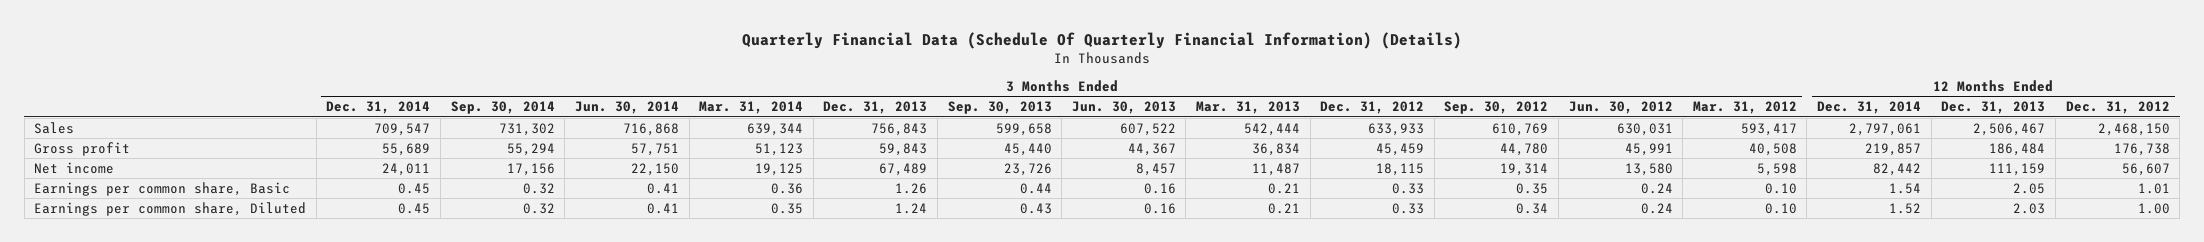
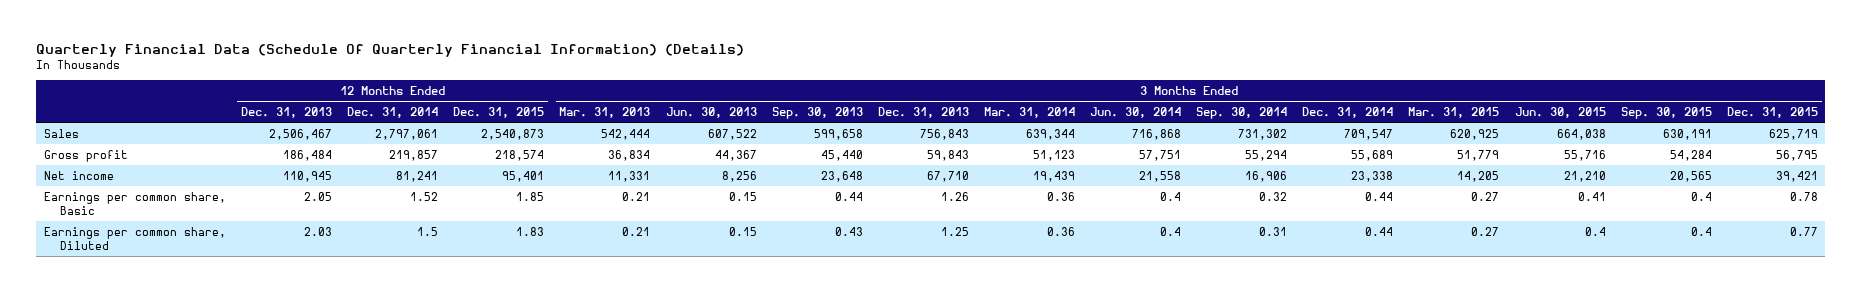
[1320,101,1425,115] Dec. 31, 2012 -> none
[1444,101,1549,115] Sep. 30, 2012 -> none
[1568,101,1673,115] Jun. 30, 2012 -> none
[1692,101,1797,115] Mar. 31, 2012 -> none
[2065,101,2170,115] Dec. 31, 2012 -> none
none -> [453,106,545,118] Dec. 31, 2015
none -> [1408,106,1500,118] Mar. 31, 2015
none -> [1514,106,1606,118] Jun. 30, 2015
none -> [1620,106,1712,119] Sep. 30, 2015
none -> [1726,106,1818,118] Dec. 31, 2015
[382,162,431,176] 24,011 -> [1351,170,1394,182] 23,338
[506,162,555,176] 17,156 -> [1245,170,1288,182] 16,906
[630,162,679,176] 22,150 -> [1139,170,1182,182] 21,558
[755,162,804,176] 19,125 -> [1032,170,1075,182] 19,439
[879,162,928,176] 67,489 -> [926,170,969,182] 67,710
[1003,162,1052,176] 23,726 -> [820,170,863,182] 23,648
[1135,162,1176,176] 8,457 -> [721,170,757,182] 8,256
[1251,162,1300,176] 11,487 -> [608,170,651,182] 11,331
[1873,162,1922,176] 82,442 -> [396,170,439,182] 81,241
[1989,162,2046,176] 111,159 -> [283,170,333,182] 110,945
[398,182,431,194] 0.45 -> [1365,191,1394,201] 0.44
[646,182,679,194] 0.41 -> [1160,191,1182,201] 0.4
[1143,182,1176,194] 0.16 -> [728,191,757,201] 0.15
[1889,182,1922,194] 1.54 -> [410,191,439,201] 1.52
[398,202,431,214] 0.45 -> [1365,226,1394,236] 0.44
[522,202,555,214] 0.32 -> [1259,226,1288,236] 0.31
[646,202,679,214] 0.41 -> [1160,226,1182,236] 0.4
[771,202,804,214] 0.35 -> [1046,226,1075,236] 0.36
[895,202,928,214] 1.24 -> [940,226,969,236] 1.25
[1143,202,1176,214] 0.16 -> [728,226,757,236] 0.15
[1889,202,1922,214] 1.52 -> [417,226,439,236] 1.5

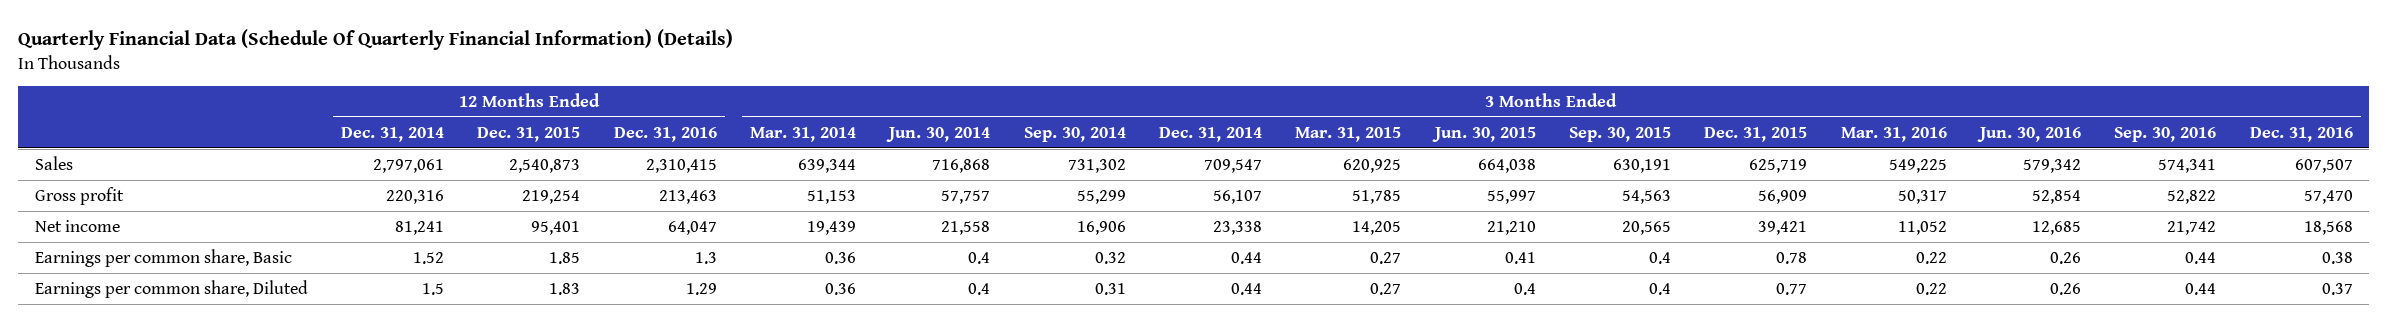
[241,106,333,118] Dec. 31, 2013 -> none
[559,106,651,118] Mar. 31, 2013 -> none
[665,106,757,118] Jun. 30, 2013 -> none
[771,106,863,119] Sep. 30, 2013 -> none
[877,106,969,118] Dec. 31, 2013 -> none
none -> [613,126,717,142] Dec. 31, 2016
none -> [1840,126,1947,142] Mar. 31, 2016
none -> [1977,126,2082,142] Jun. 30, 2016
none -> [2114,126,2217,142] Sep. 30, 2016
none -> [2249,126,2353,142] Dec. 31, 2016
[389,149,439,161] 219,857 -> [386,189,445,204] 220,316
[495,149,545,161] 218,574 -> [522,189,581,204] 219,254
[1032,149,1075,161] 51,123 -> [807,189,857,204] 51,153
[1139,149,1182,161] 57,751 -> [941,189,991,204] 57,757
[1245,149,1288,161] 55,294 -> [1076,189,1126,204] 55,299
[1351,149,1394,161] 55,689 -> [1213,189,1263,204] 56,107
[1457,149,1500,161] 51,779 -> [1352,189,1402,204] 51,785
[1563,149,1606,161] 55,716 -> [1486,189,1536,204] 55,997
[1669,149,1712,161] 54,284 -> [1622,189,1672,204] 54,563
[1775,149,1818,161] 56,795 -> [1758,189,1808,204] 56,909

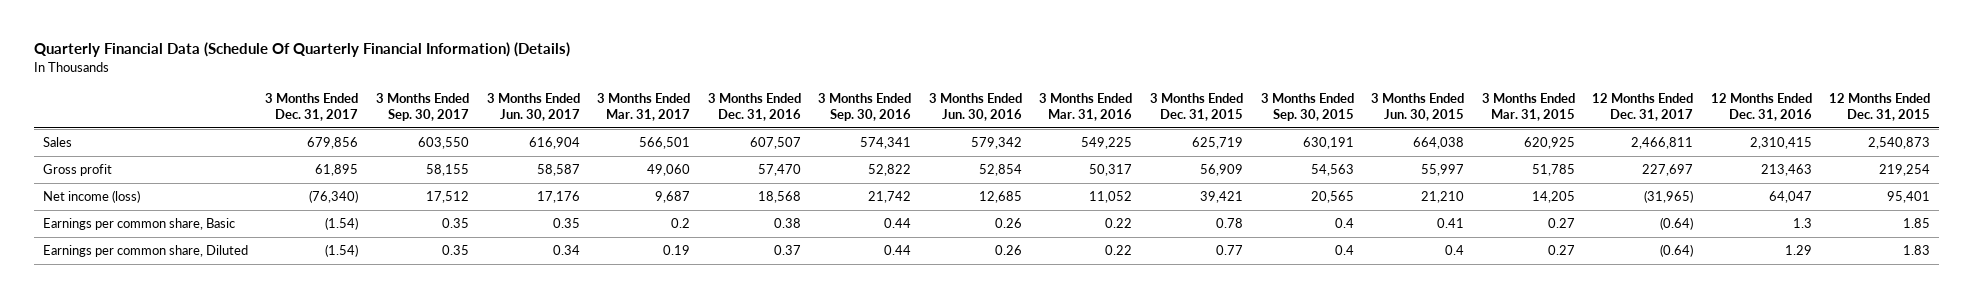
[341,126,445,142] Dec. 31, 2014 -> none
[750,126,857,142] Mar. 31, 2014 -> none
[886,126,991,142] Jun. 30, 2014 -> none
[1023,126,1126,142] Sep. 30, 2014 -> none
[1159,126,1263,142] Dec. 31, 2014 -> none
none -> [265,93,359,122] 3 Months Ended Dec. 31, 2017
none -> [375,93,469,122] 3 Months Ended Sep. 30, 2017
none -> [486,93,580,122] 3 Months Ended Jun. 30, 2017
none -> [597,93,691,122] 3 Months Ended Mar. 31, 2017
none -> [1592,93,1694,122] 12 Months Ended Dec. 31, 2017
[34,219,120,232] Net income -> [42,189,140,203] Net income (loss)

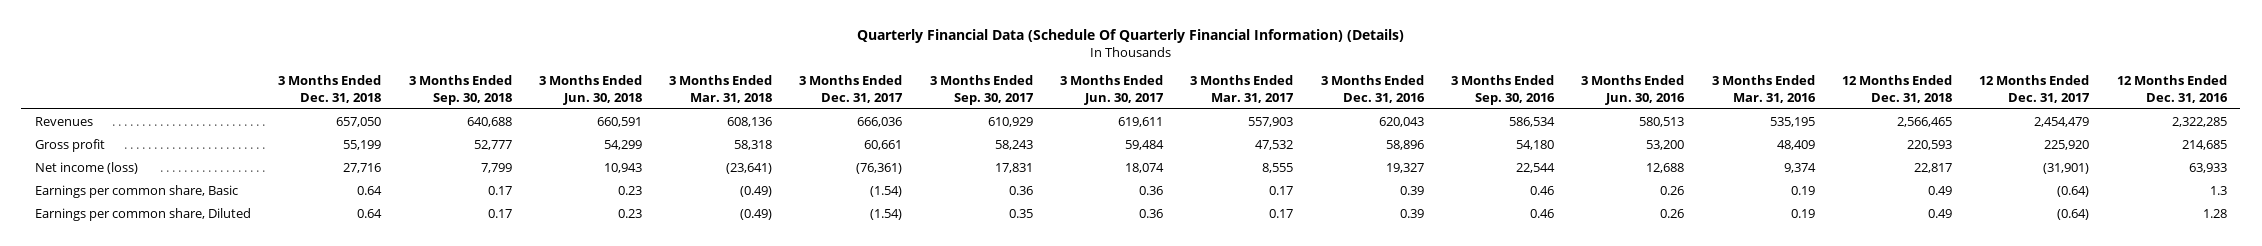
[1150,93,1244,122] 3 Months Ended Dec. 31, 2015 -> none
[1260,93,1354,122] 3 Months Ended Sep. 30, 2015 -> none
[1371,93,1465,122] 3 Months Ended Jun. 30, 2015 -> none
[1481,93,1575,122] 3 Months Ended Mar. 31, 2015 -> none
[1829,93,1931,122] 12 Months Ended Dec. 31, 2015 -> none
none -> [278,75,382,103] 3 Months Ended Dec. 31, 2018
none -> [408,75,512,105] 3 Months Ended Sep. 30, 2018
none -> [538,75,642,105] 3 Months Ended Jun. 30, 2018
none -> [669,75,773,103] 3 Months Ended Mar. 31, 2018
none -> [1842,75,1953,103] 12 Months Ended Dec. 31, 2018
[42,136,72,147] Sales -> none
none -> [34,117,93,127] Revenues
[315,163,359,176] 61,895 -> [864,140,903,151] 60,661
[425,163,469,176] 58,155 -> [994,140,1033,151] 58,243
[536,163,580,176] 58,587 -> [1125,140,1165,151] 59,484
[647,163,691,176] 49,060 -> [1255,140,1294,151] 47,532
[757,163,801,176] 57,470 -> [1385,140,1424,151] 58,896
[868,163,912,176] 52,822 -> [1516,140,1555,151] 54,180
[978,163,1022,176] 52,854 -> [1646,140,1685,151] 53,200
[1089,163,1133,176] 50,317 -> [1776,140,1815,151] 48,409
[1642,163,1694,176] 227,697 -> [2044,140,2090,151] 225,920
[1760,163,1812,176] 213,463 -> [2181,140,2227,151] 214,685
[309,189,359,203] (76,340) -> [856,163,903,175] (76,361)
[425,190,469,203] 17,512 -> [994,163,1033,174] 17,831
[536,190,580,203] 17,176 -> [1125,163,1165,174] 18,074
[655,190,691,203] 9,687 -> [1262,163,1294,174] 8,555
[757,190,801,203] 18,568 -> [1385,163,1424,174] 19,327
[868,190,912,203] 21,742 -> [1516,163,1556,174] 22,544
[978,190,1022,203] 12,685 -> [1646,163,1685,174] 12,688
[1089,190,1133,203] 11,052 -> [1783,163,1816,174] 9,374
[1644,189,1694,203] (31,965) -> [2043,163,2090,175] (31,901)
[1768,190,1812,203] 64,047 -> [2188,163,2227,174] 63,933
[441,217,469,228] 0.35 -> [1008,186,1033,196] 0.36
[552,217,580,228] 0.35 -> [1139,186,1164,196] 0.36
[671,217,691,228] 0.2 -> [1269,186,1294,196] 0.17
[773,217,801,228] 0.38 -> [1399,186,1424,196] 0.39
[884,217,912,228] 0.44 -> [1530,186,1555,196] 0.46
[1105,217,1133,228] 0.22 -> [1790,186,1815,196] 0.19
[552,244,580,255] 0.34 -> [1139,209,1164,219] 0.36
[663,244,691,255] 0.19 -> [1269,209,1294,219] 0.17
[773,244,801,255] 0.37 -> [1399,209,1424,219] 0.39
[884,244,912,255] 0.44 -> [1530,209,1555,219] 0.46
[1105,244,1133,255] 0.22 -> [1790,209,1815,219] 0.19
[1784,244,1812,255] 1.29 -> [2202,209,2227,219] 1.28

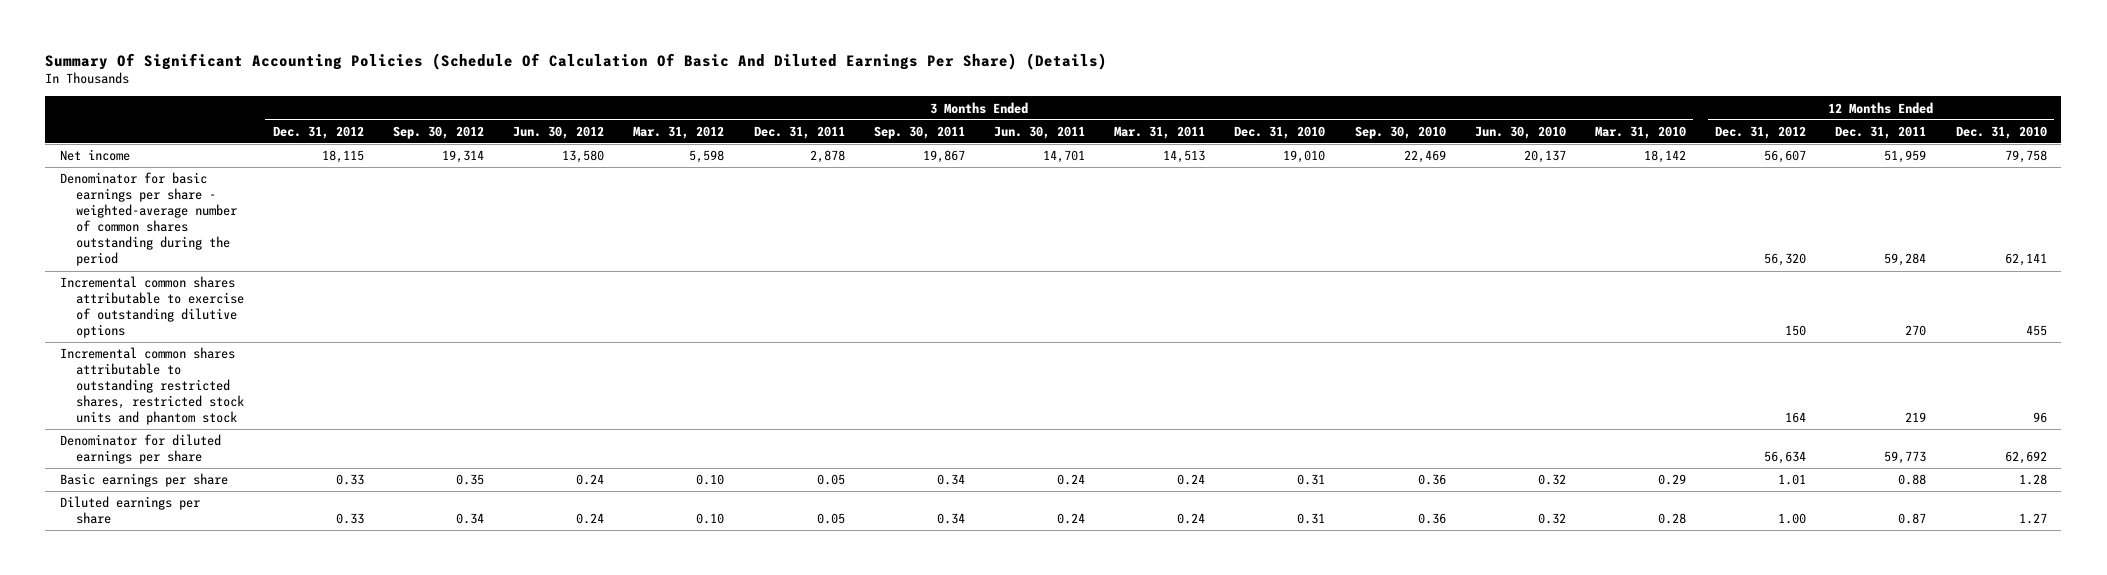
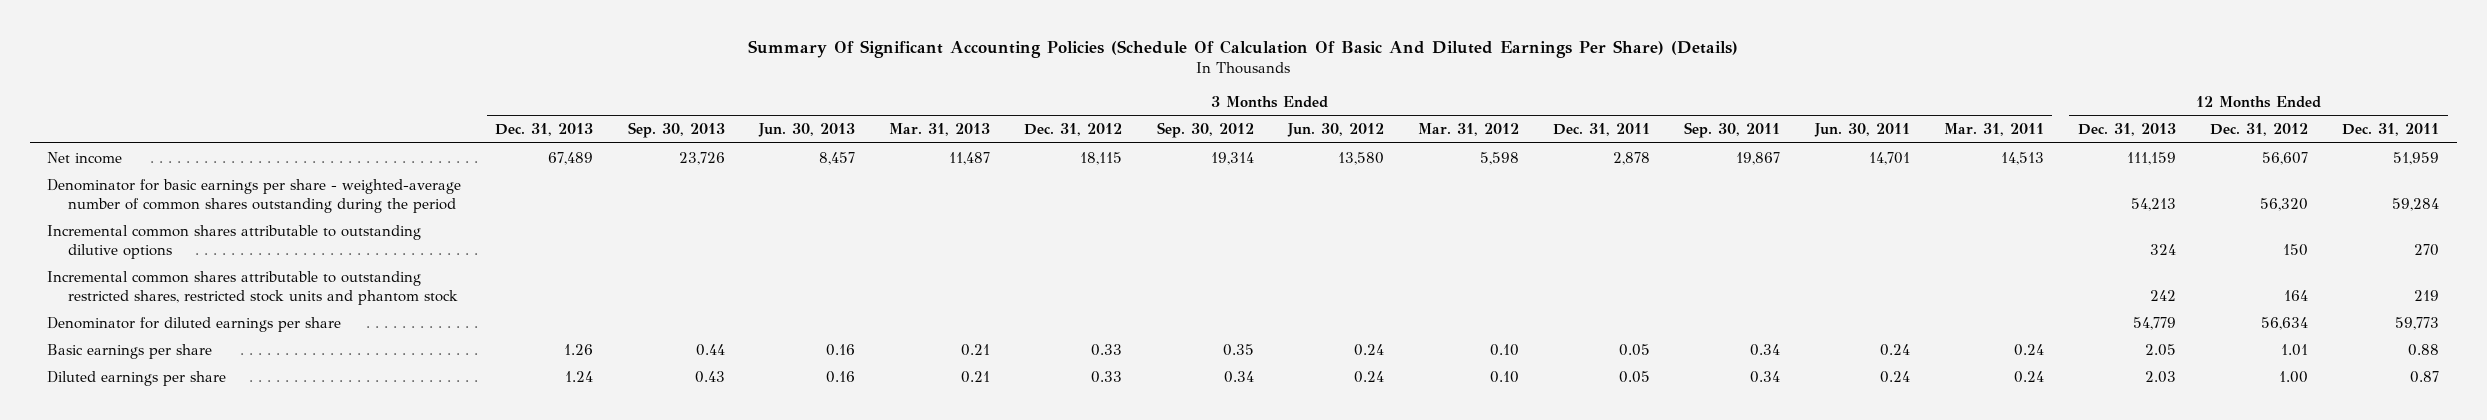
[1234,125,1326,139] Dec. 31, 2010 -> none
[1354,125,1446,139] Sep. 30, 2010 -> none
[1474,125,1566,139] Jun. 30, 2010 -> none
[1594,125,1686,139] Mar. 31, 2010 -> none
[1955,125,2047,139] Dec. 31, 2010 -> none
none -> [495,123,594,137] Dec. 31, 2013
none -> [627,122,725,139] Sep. 30, 2013
none -> [757,123,855,138] Jun. 30, 2013
none -> [889,123,991,137] Mar. 31, 2013
none -> [2078,123,2177,137] Dec. 31, 2013
[60,276,244,339] Incremental common shares attributable to exercise of outstanding dilutive options -> [47,224,422,259] Incremental common shares attributable to outstanding dilutive options

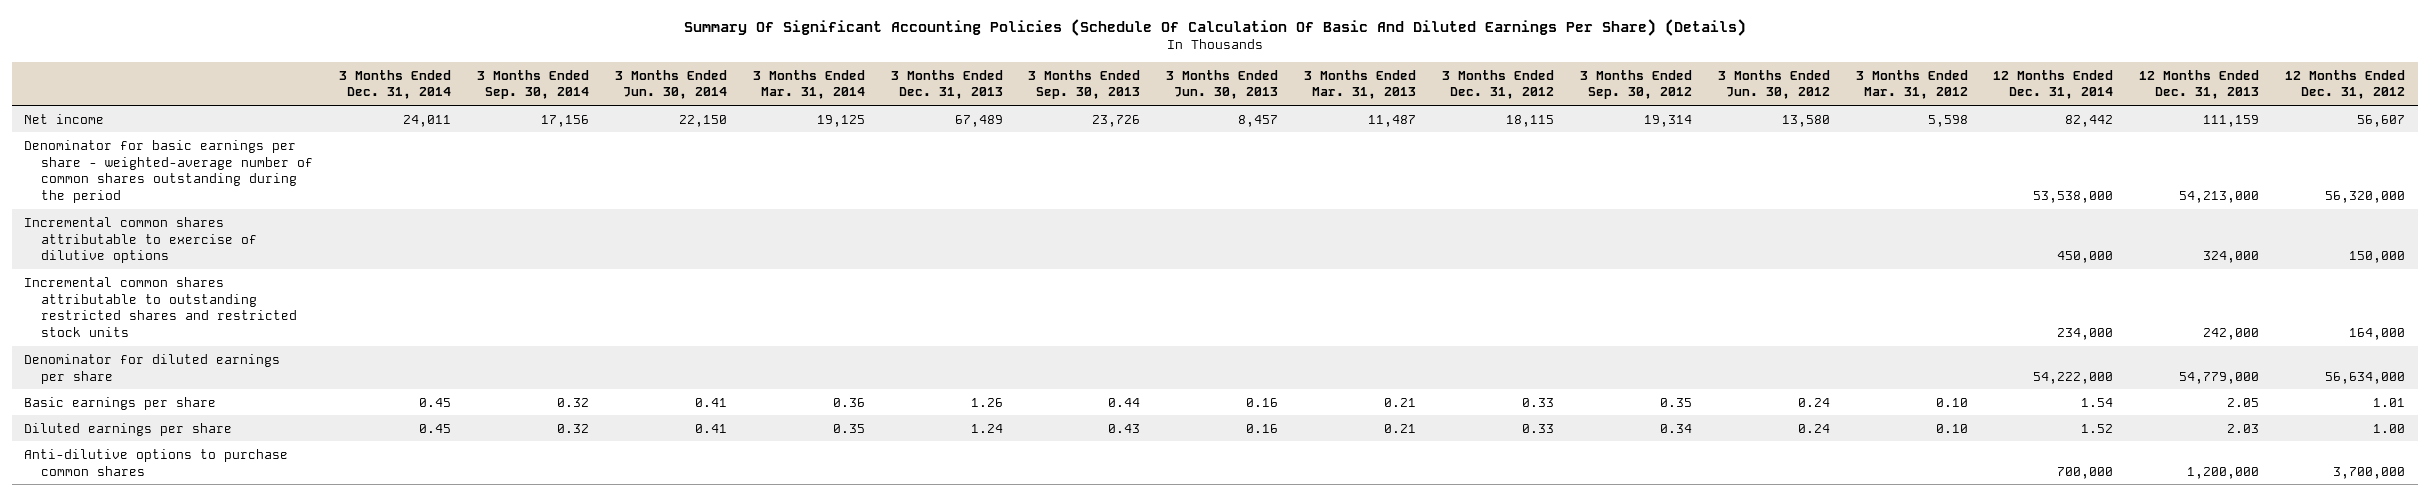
[1553,123,1651,137] Dec. 31, 2011 -> none
[1684,122,1781,139] Sep. 30, 2011 -> none
[1813,123,1910,138] Jun. 30, 2011 -> none
[1943,123,2044,137] Mar. 31, 2011 -> none
[2342,123,2440,137] Dec. 31, 2011 -> none
none -> [339,69,452,100] 3 Months Ended Dec. 31, 2014
none -> [476,69,589,100] 3 Months Ended Sep. 30, 2014
none -> [614,69,727,100] 3 Months Ended Jun. 30, 2014
none -> [752,69,865,100] 3 Months Ended Mar. 31, 2014
none -> [1993,69,2114,100] 12 Months Ended Dec. 31, 2014
[2131,197,2177,211] 54,213 -> [2179,191,2260,204] 54,213,000
[2260,197,2309,211] 56,320 -> [2325,191,2406,204] 56,320,000
[47,224,422,259] Incremental common shares attributable to outstanding dilutive options -> [24,216,258,264] Incremental common shares attributable to exercise of dilutive options
[2150,243,2177,255] 324 -> [2203,251,2260,264] 324,000
[2283,243,2309,256] 150 -> [2349,251,2406,264] 150,000
[47,270,458,305] Incremental common shares attributable to outstanding restricted shares, restricted stock units and phantom stock -> [24,276,298,338] Incremental common shares attributable to outstanding restricted shares and restricted stock units
[2150,289,2177,301] 242 -> [2203,328,2260,341] 242,000
[2284,289,2309,301] 164 -> [2349,328,2406,341] 164,000
[2133,316,2177,330] 54,779 -> [2179,371,2260,384] 54,779,000
[2261,316,2309,330] 56,634 -> [2325,371,2406,384] 56,634,000
none -> [24,448,289,476] Anti-dilutive options to purchase common shares

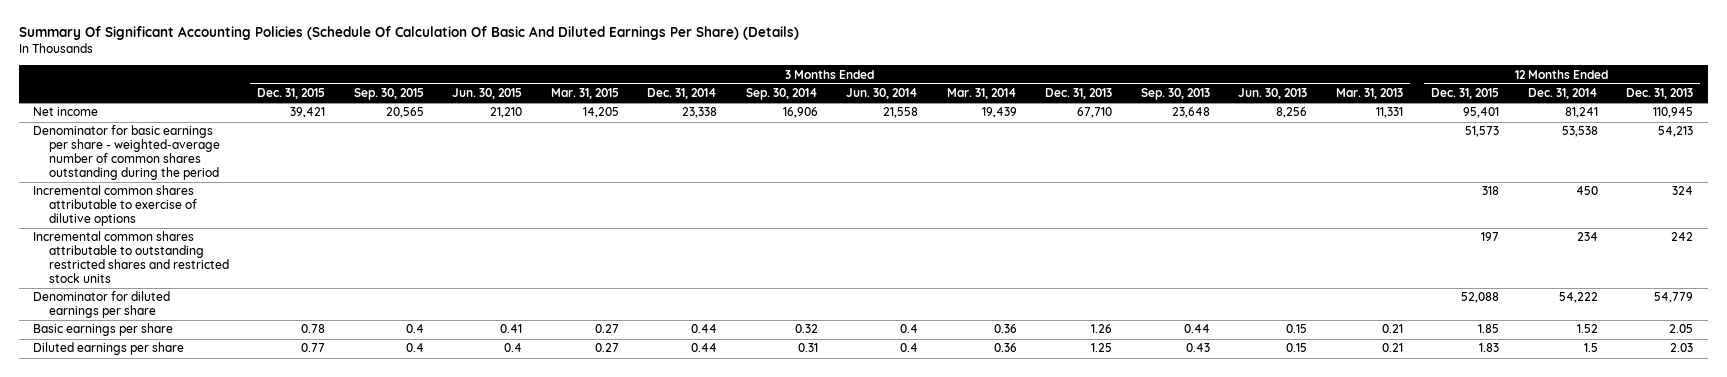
[1441,69,1554,100] 3 Months Ended Dec. 31, 2012 -> none
[1579,69,1692,100] 3 Months Ended Sep. 30, 2012 -> none
[1717,69,1830,100] 3 Months Ended Jun. 30, 2012 -> none
[1855,69,1968,100] 3 Months Ended Mar. 31, 2012 -> none
[2285,69,2406,100] 12 Months Ended Dec. 31, 2012 -> none
none -> [257,88,326,100] Dec. 31, 2015
none -> [353,88,424,101] Sep. 30, 2015
none -> [452,88,523,100] Jun. 30, 2015
none -> [550,88,619,100] Mar. 31, 2015
none -> [1431,88,1500,100] Dec. 31, 2015
[24,448,289,476] Anti-dilutive options to purchase common shares -> none
[403,114,452,127] 24,011 -> [682,107,718,119] 23,338
[540,114,589,127] 17,156 -> [782,107,818,119] 16,906
[678,114,727,127] 22,150 -> [883,107,919,119] 21,558
[816,114,865,127] 19,125 -> [981,107,1017,119] 19,439
[954,114,1003,127] 67,489 -> [1077,107,1113,119] 67,710
[1092,114,1141,127] 23,726 -> [1171,107,1210,119] 23,648
[1238,114,1279,127] 8,457 -> [1276,107,1308,119] 8,256
[1368,114,1417,127] 11,487 -> [1375,107,1403,119] 11,331
[2065,114,2114,127] 82,442 -> [1564,107,1598,119] 81,241
[2203,114,2260,127] 111,159 -> [1653,107,1694,119] 110,945
[2033,191,2114,204] 53,538,000 -> [1561,126,1598,138] 53,538
[2179,191,2260,204] 54,213,000 -> [1658,126,1694,138] 54,213
[2057,251,2114,264] 450,000 -> [1575,186,1598,196] 450
[2203,251,2260,264] 324,000 -> [1672,186,1694,196] 324
[2057,328,2114,341] 234,000 -> [1576,232,1598,242] 234
[2203,328,2260,341] 242,000 -> [1671,232,1694,242] 242
[2033,371,2114,384] 54,222,000 -> [1558,292,1598,304] 54,222
[2179,371,2260,384] 54,779,000 -> [1654,292,1694,304] 54,779
[419,397,452,407] 0.45 -> [691,324,718,334] 0.44
[694,397,727,407] 0.41 -> [900,324,919,334] 0.4
[1246,397,1279,407] 0.16 -> [1286,324,1308,334] 0.15
[2081,397,2114,407] 1.54 -> [1576,324,1598,334] 1.52
[419,423,452,433] 0.45 -> [691,343,718,353] 0.44
[556,423,589,433] 0.32 -> [797,343,818,353] 0.31
[694,423,727,433] 0.41 -> [900,343,919,353] 0.4
[832,423,865,433] 0.35 -> [993,343,1017,353] 0.36
[970,423,1003,433] 1.24 -> [1091,343,1113,353] 1.25
[1246,423,1279,433] 0.16 -> [1286,343,1308,353] 0.15
[2081,423,2114,433] 1.52 -> [1583,343,1598,353] 1.5

